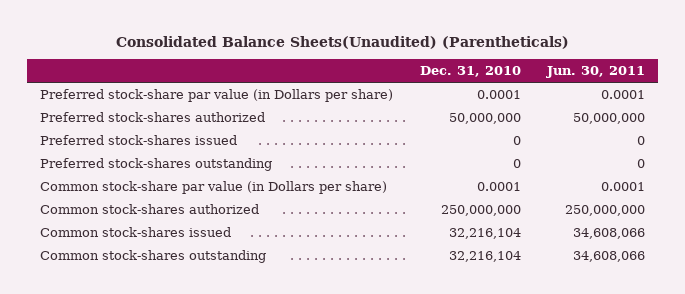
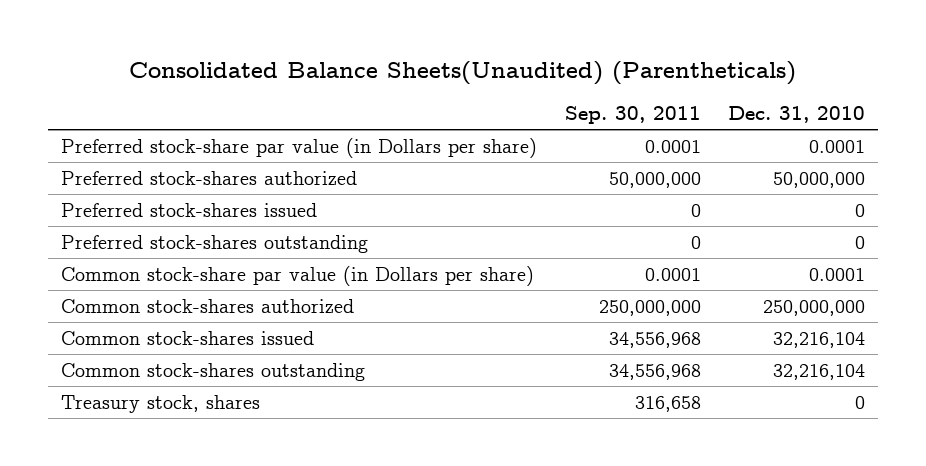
[545,66,645,79] Jun. 30, 2011 -> none
none -> [564,106,701,125] Sep. 30, 2011
none -> [61,394,261,413] Treasury stock, shares

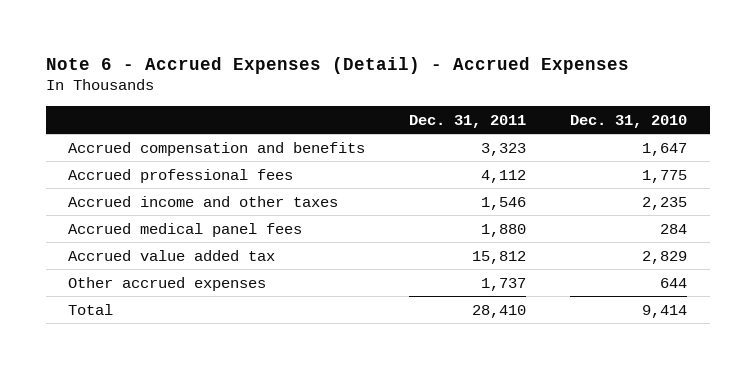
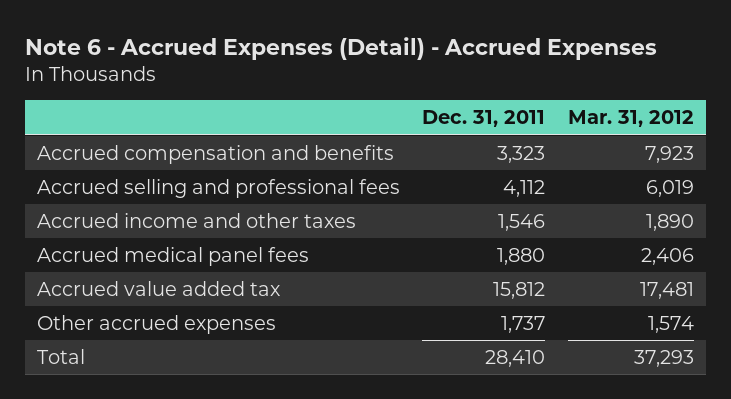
[570,114,688,128] Dec. 31, 2010 -> none
none -> [568,110,695,128] Mar. 31, 2012
[67,168,293,183] Accrued professional fees -> [36,178,400,198] Accrued selling and professional fees

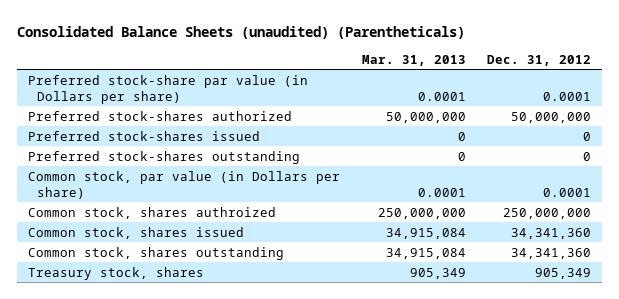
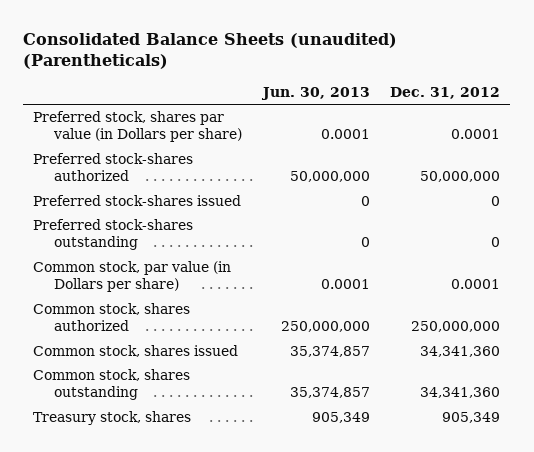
[361,54,466,66] Mar. 31, 2013 -> none
none -> [260,87,370,101] Jun. 30, 2013
[28,74,309,104] Preferred stock-share par value (in Dollars per share) -> [33,111,243,143] Preferred stock, shares par value (in Dollars per share)
[28,206,277,219] Common stock, shares authroized -> [33,303,191,332] Common stock, shares authorized

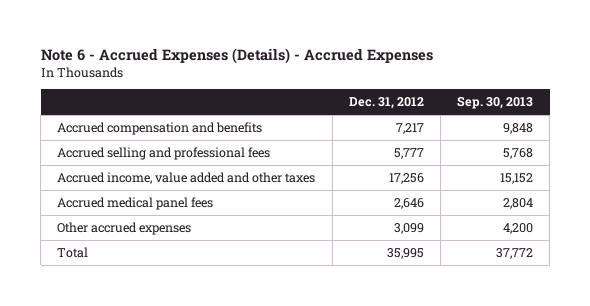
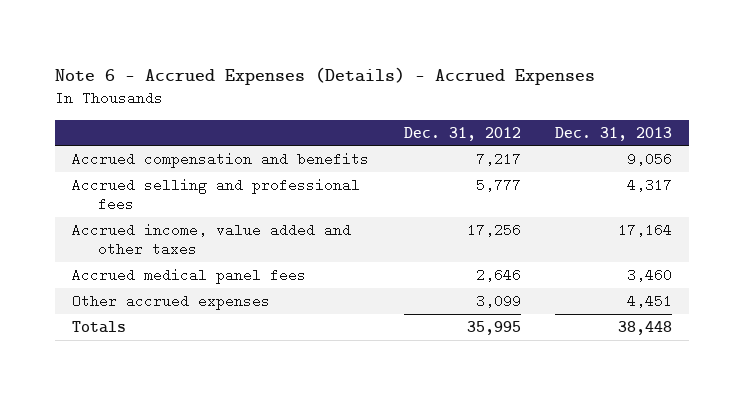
[456,96,533,110] Sep. 30, 2013 -> none
none -> [554,126,672,141] Dec. 31, 2013
[57,246,89,258] Total -> [72,320,127,333] Totals

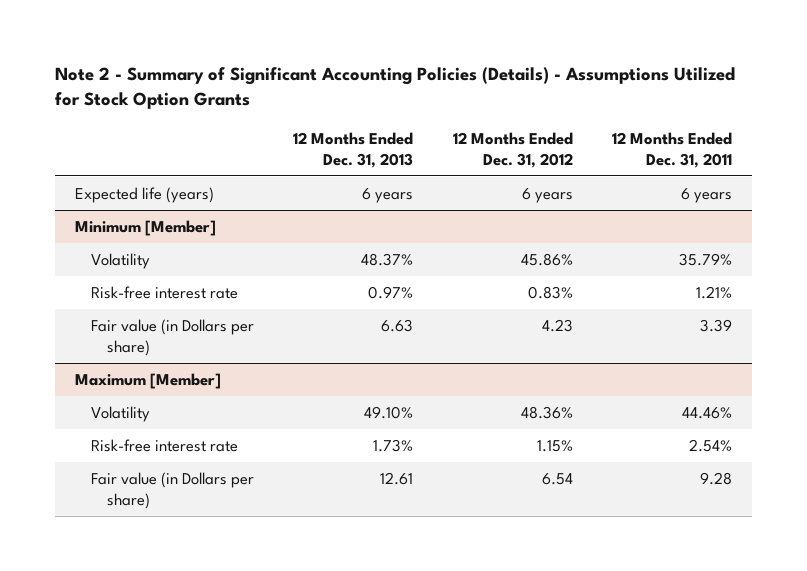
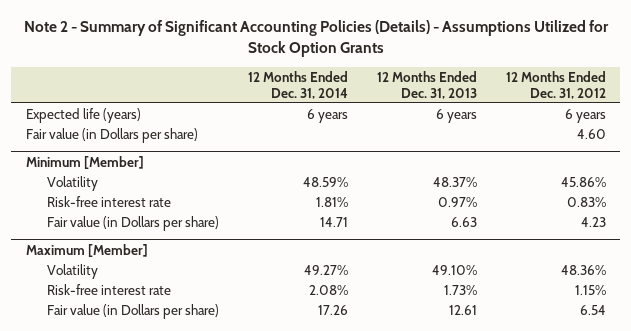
[612,131,733,168] 12 Months Ended Dec. 31, 2011 -> none
none -> [247,70,348,99] 12 Months Ended Dec. 31, 2014
none -> [25,127,198,143] Fair value (in Dollars per share)

